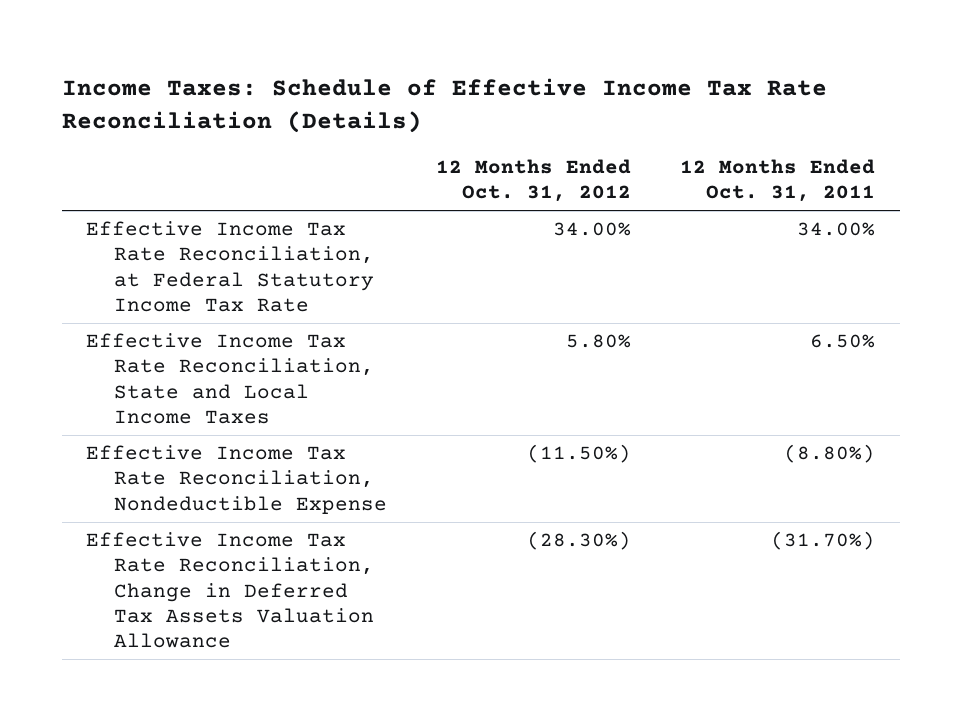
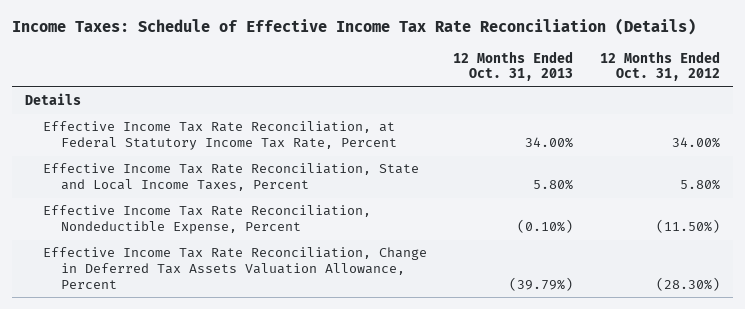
[680,158,876,203] 12 Months Ended Oct. 31, 2011 -> none
none -> [453,50,574,82] 12 Months Ended Oct. 31, 2013
none -> [25,93,82,106] Details
[86,221,375,313] Effective Income Tax Rate Reconciliation, at Federal Statutory Income Tax Rate -> [43,121,398,151] Effective Income Tax Rate Reconciliation, at Federal Statutory Income Tax Rate, Percent
[86,333,375,425] Effective Income Tax Rate Reconciliation, State and Local Income Taxes -> [43,163,420,192] Effective Income Tax Rate Reconciliation, State and Local Income Taxes, Percent
[86,445,388,514] Effective Income Tax Rate Reconciliation, Nondeductible Expense -> [43,205,372,235] Effective Income Tax Rate Reconciliation, Nondeductible Expense, Percent
[86,532,375,649] Effective Income Tax Rate Reconciliation, Change in Deferred Tax Assets Valuation Allowance -> [43,247,428,289] Effective Income Tax Rate Reconciliation, Change in Deferred Tax Assets Valuation Allowance, Percent

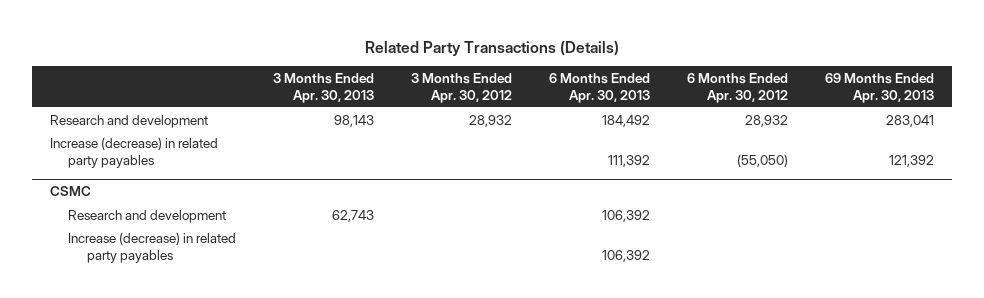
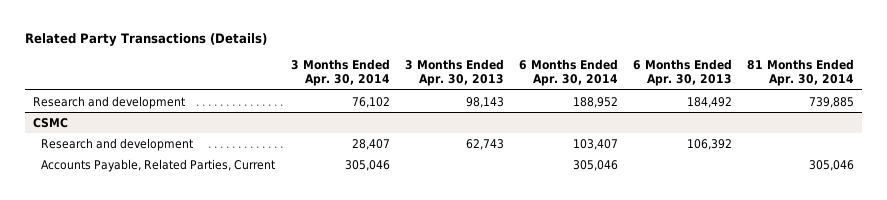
[411,72,513,104] 3 Months Ended Apr. 30, 2012 -> none
[686,72,788,104] 6 Months Ended Apr. 30, 2012 -> none
[824,72,934,104] 69 Months Ended Apr. 30, 2013 -> none
none -> [290,59,390,87] 3 Months Ended Apr. 30, 2014
none -> [518,59,618,87] 6 Months Ended Apr. 30, 2014
none -> [747,59,855,87] 81 Months Ended Apr. 30, 2014
[49,136,218,168] Increase (decrease) in related party payables -> none
[68,231,237,263] Increase (decrease) in related party payables -> none
none -> [41,158,276,172] Accounts Payable, Related Parties, Current

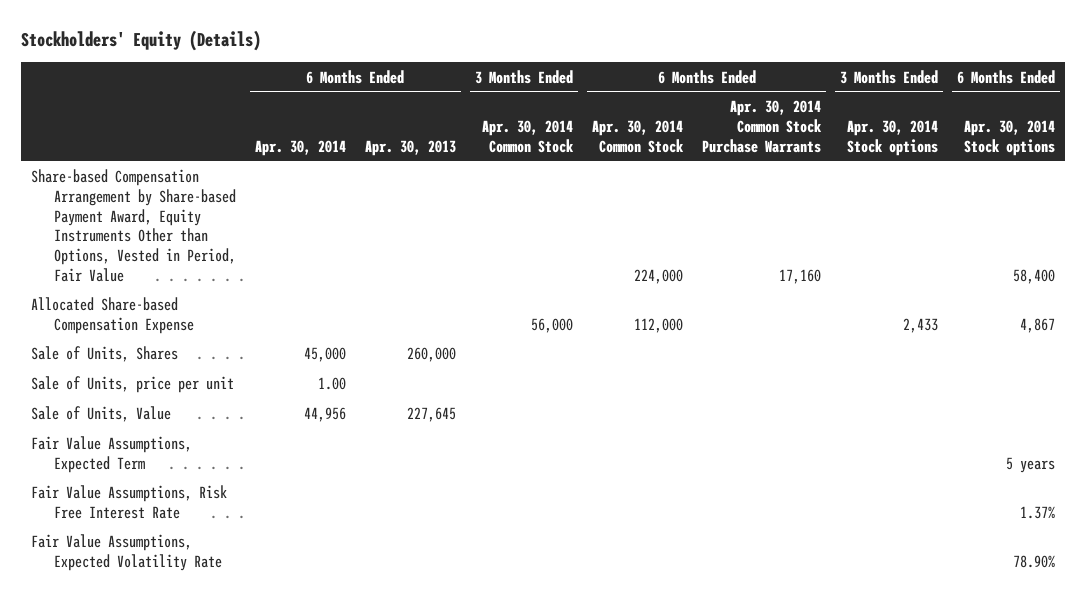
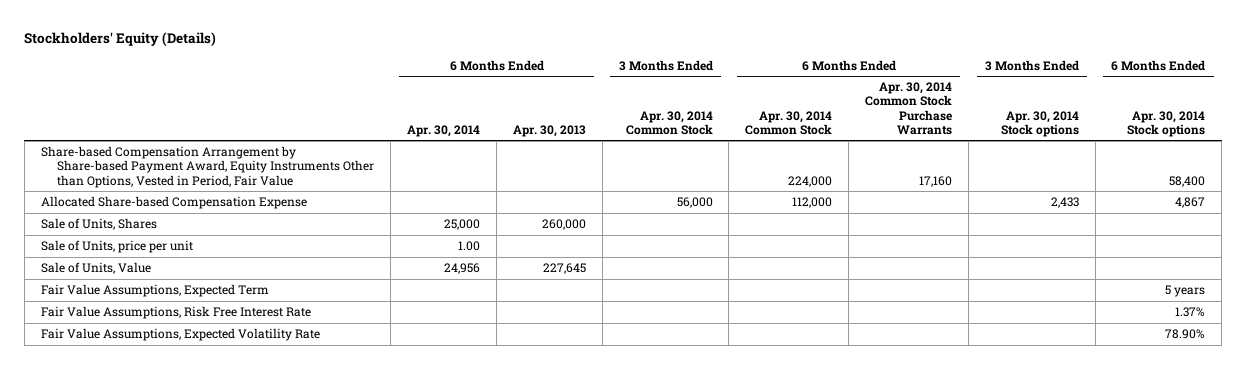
[303,347,346,363] 45,000 -> [444,219,481,231] 25,000
[303,407,346,423] 44,956 -> [444,263,481,275] 24,956

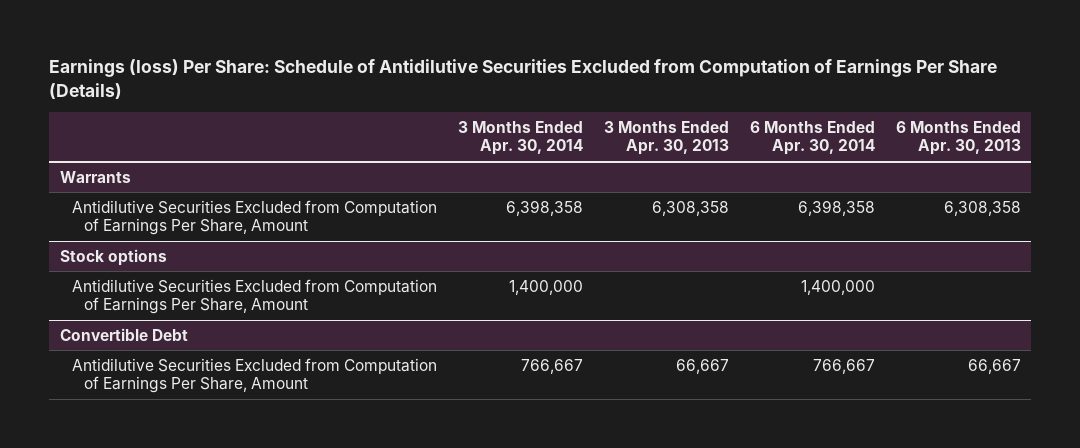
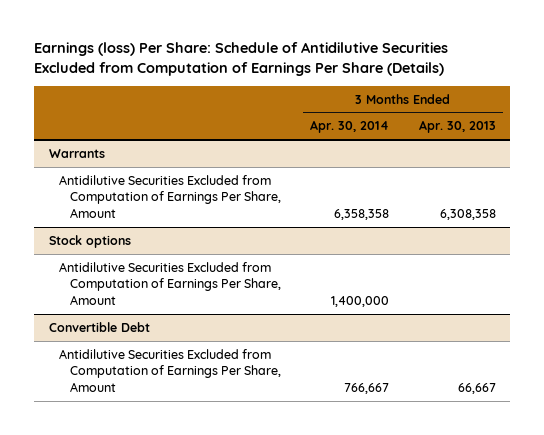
[749,120,875,156] 6 Months Ended Apr. 30, 2014 -> none
[895,120,1021,156] 6 Months Ended Apr. 30, 2013 -> none
[505,199,583,216] 6,398,358 -> [334,208,390,220] 6,358,358

